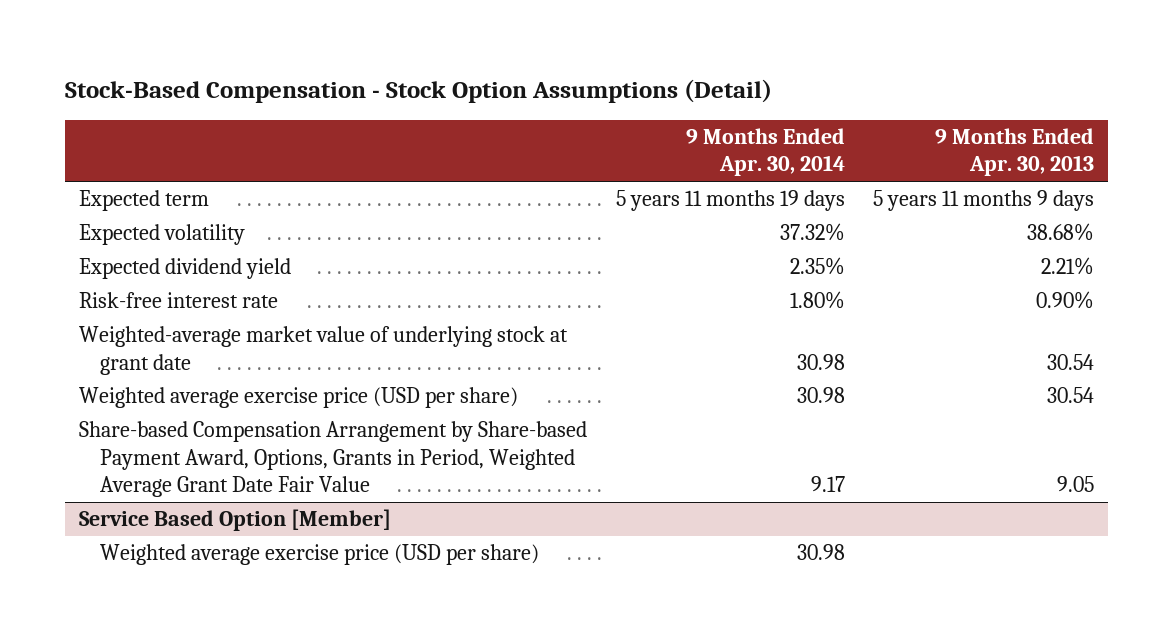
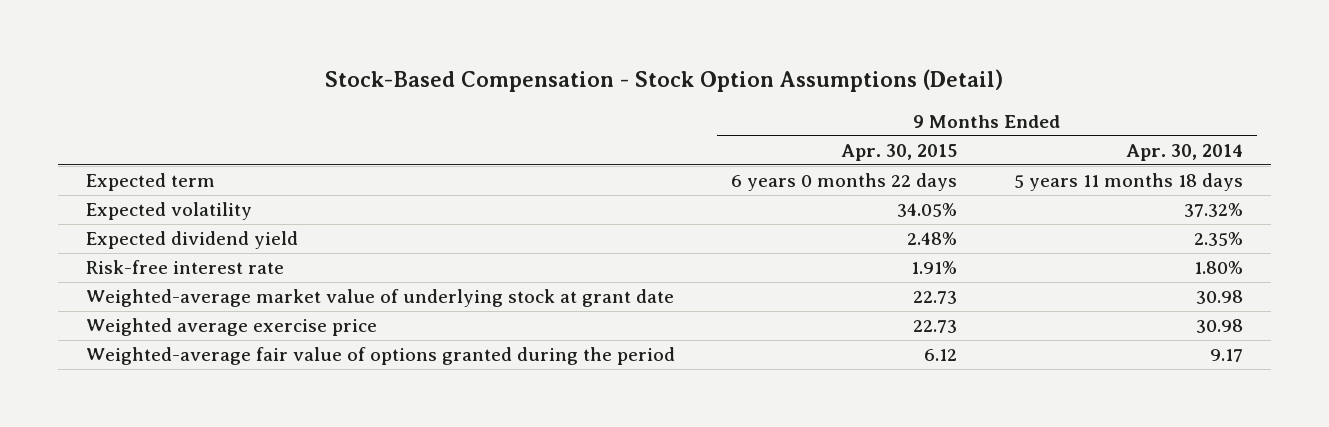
[934,127,1094,177] 9 Months Ended Apr. 30, 2013 -> none
none -> [841,143,958,161] Apr. 30, 2015
[615,190,845,212] 5 years 11 months 19 days -> [1013,173,1243,192] 5 years 11 months 18 days
[79,509,392,532] Service Based Option [Member] -> none
[99,544,539,566] Weighted average exercise price (USD per share) -> none
[79,387,519,409] Weighted average exercise price (USD per share) -> [86,318,378,337] Weighted average exercise price
[79,421,588,498] Share-based Compensation Arrangement by Share-based Payment Award, Options, Grants in Period, Weighted Average Grant Date Fair Value -> [86,347,676,366] Weighted-average fair value of options granted during the period

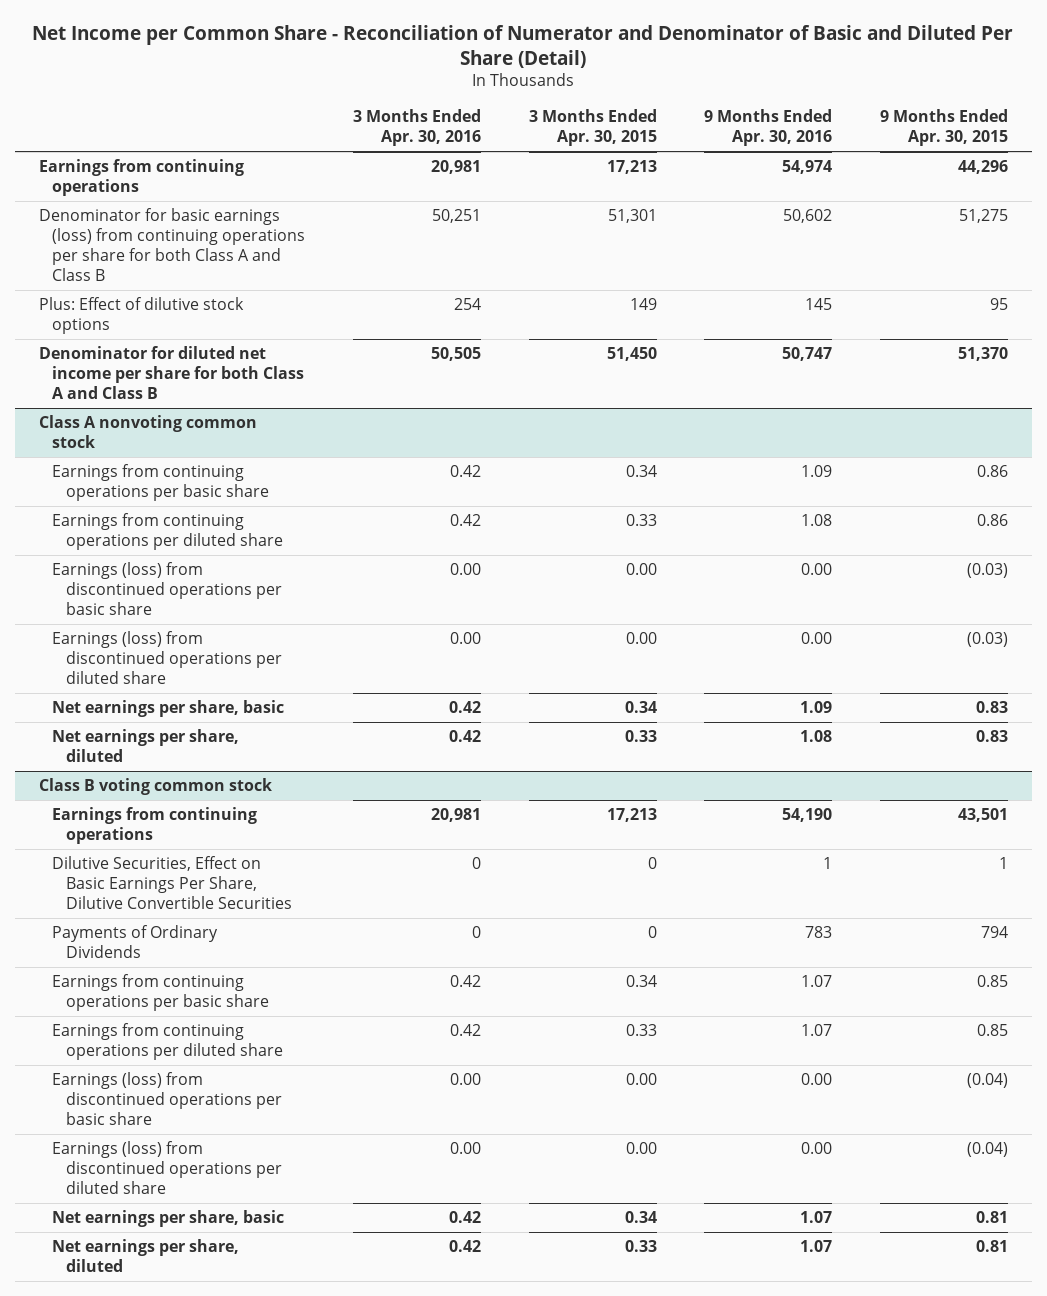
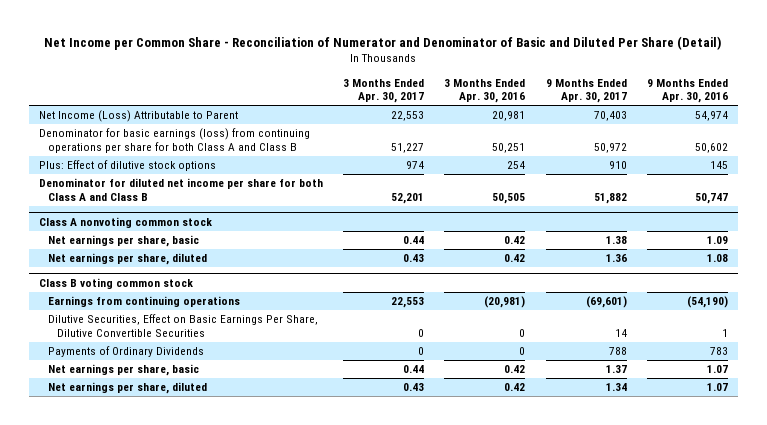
[528,109,657,147] 3 Months Ended Apr. 30, 2015 -> none
[879,109,1008,147] 9 Months Ended Apr. 30, 2015 -> none
none -> [343,78,425,104] 3 Months Ended Apr. 30, 2017
none -> [545,78,627,104] 9 Months Ended Apr. 30, 2017
[38,159,244,197] Earnings from continuing operations -> [39,110,239,123] Net Income (Loss) Attributable to Parent
[52,464,269,502] Earnings from continuing operations per basic share -> none
[52,513,283,551] Earnings from continuing operations per diluted share -> none
[52,562,282,616] Earnings (loss) from discontinued operations per basic share -> none
[52,631,282,685] Earnings (loss) from discontinued operations per diluted share -> none
[430,808,481,823] 20,981 -> [484,296,526,309] (20,981)
[782,808,833,823] 54,190 -> [686,296,728,309] (54,190)
[52,974,269,1012] Earnings from continuing operations per basic share -> none
[52,1023,283,1061] Earnings from continuing operations per diluted share -> none
[52,1072,282,1126] Earnings (loss) from discontinued operations per basic share -> none
[52,1141,282,1195] Earnings (loss) from discontinued operations per diluted share -> none

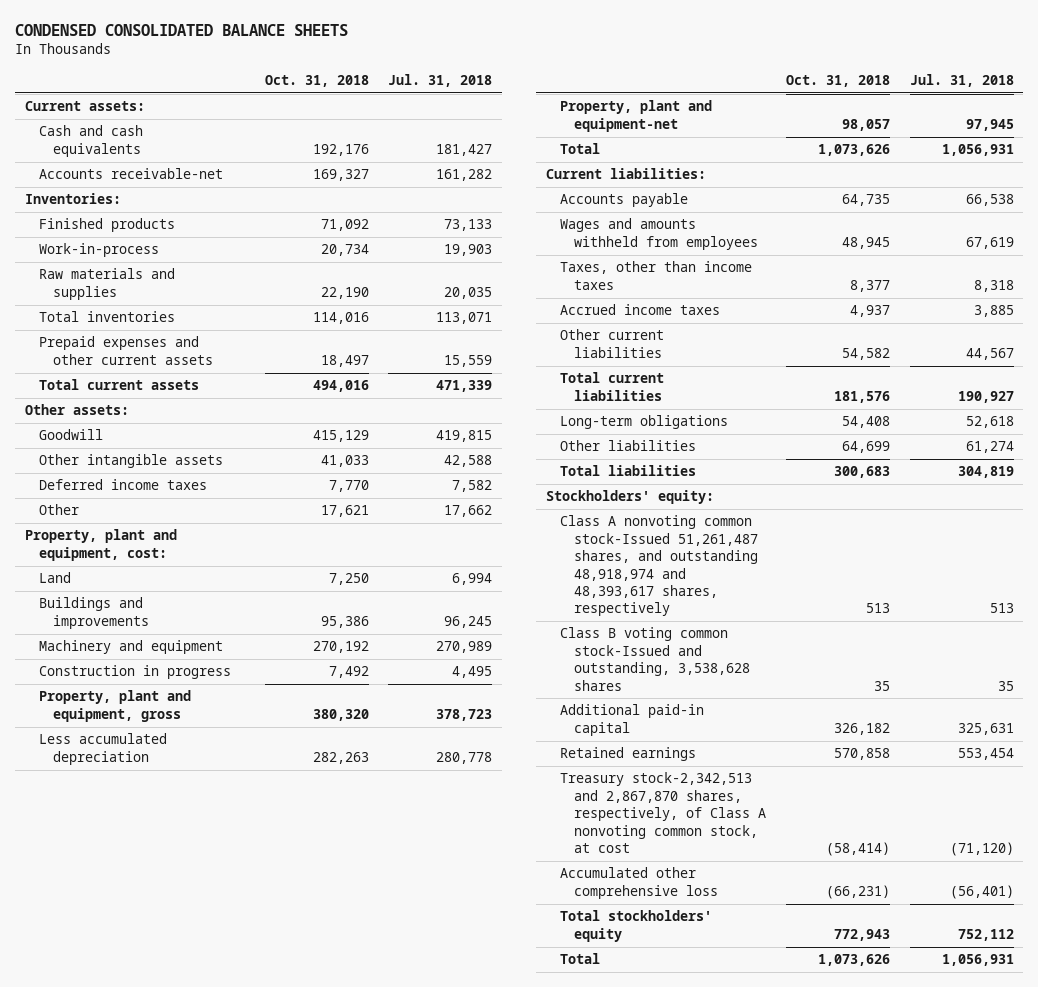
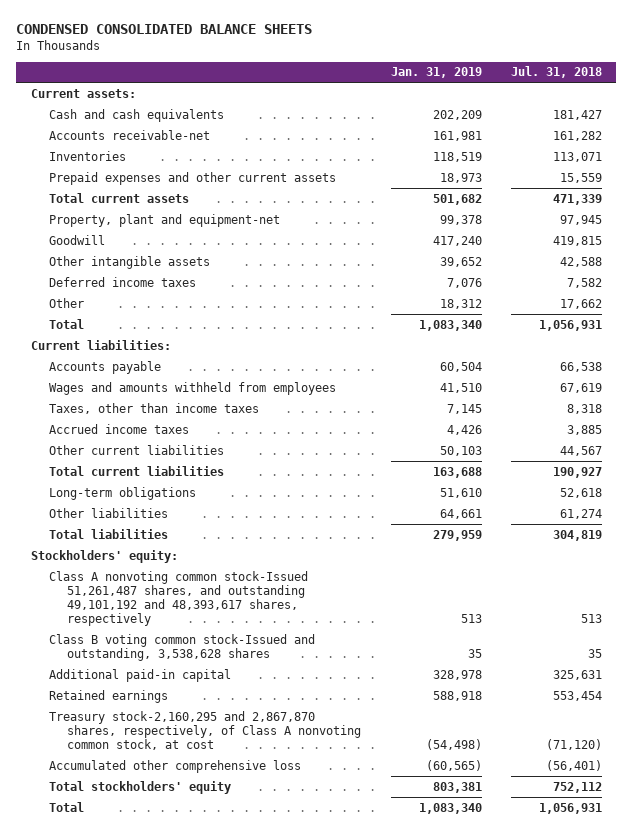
[264,74,369,87] Oct. 31, 2018 -> none
none -> [390,67,482,79] Jan. 31, 2019
[24,193,121,205] Inventories: -> none
[38,218,175,233] Finished products -> none
[38,243,159,258] Work-in-process -> none
[38,268,175,300] Raw materials and supplies -> none
[38,311,175,323] Total inventories -> [49,150,127,161] Inventories
[24,404,129,416] Other assets: -> none
[559,100,712,132] Property, plant and equipment-net -> [49,213,281,227] Property, plant and equipment-net
[24,529,177,561] Property, plant and equipment, cost: -> none
[38,572,71,584] Land -> none
[38,597,149,629] Buildings and improvements -> none
[38,640,223,655] Machinery and equipment -> none
[38,665,231,680] Construction in progress -> none
[38,690,191,722] Property, plant and equipment, gross -> none
[38,733,167,765] Less accumulated depreciation -> none
[559,515,758,617] Class A nonvoting common stock-Issued 51,261,487 shares, and outstanding 48,918,974 and 48,393,617 shares, respectively -> [49,570,309,626] Class A nonvoting common stock-Issued 51,261,487 shares, and outstanding 49,101,192 and 48,393,617 shares, respectively
[559,772,766,854] Treasury stock-2,342,513 and 2,867,870 shares, respectively, of Class A nonvoting common stock, at cost -> [49,710,362,750] Treasury stock-2,160,295 and 2,867,870 shares, respectively, of Class A nonvoting common stock, at cost

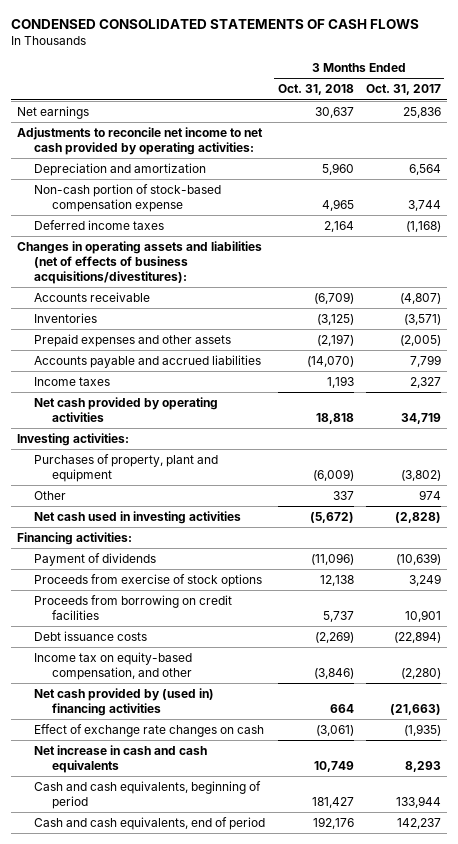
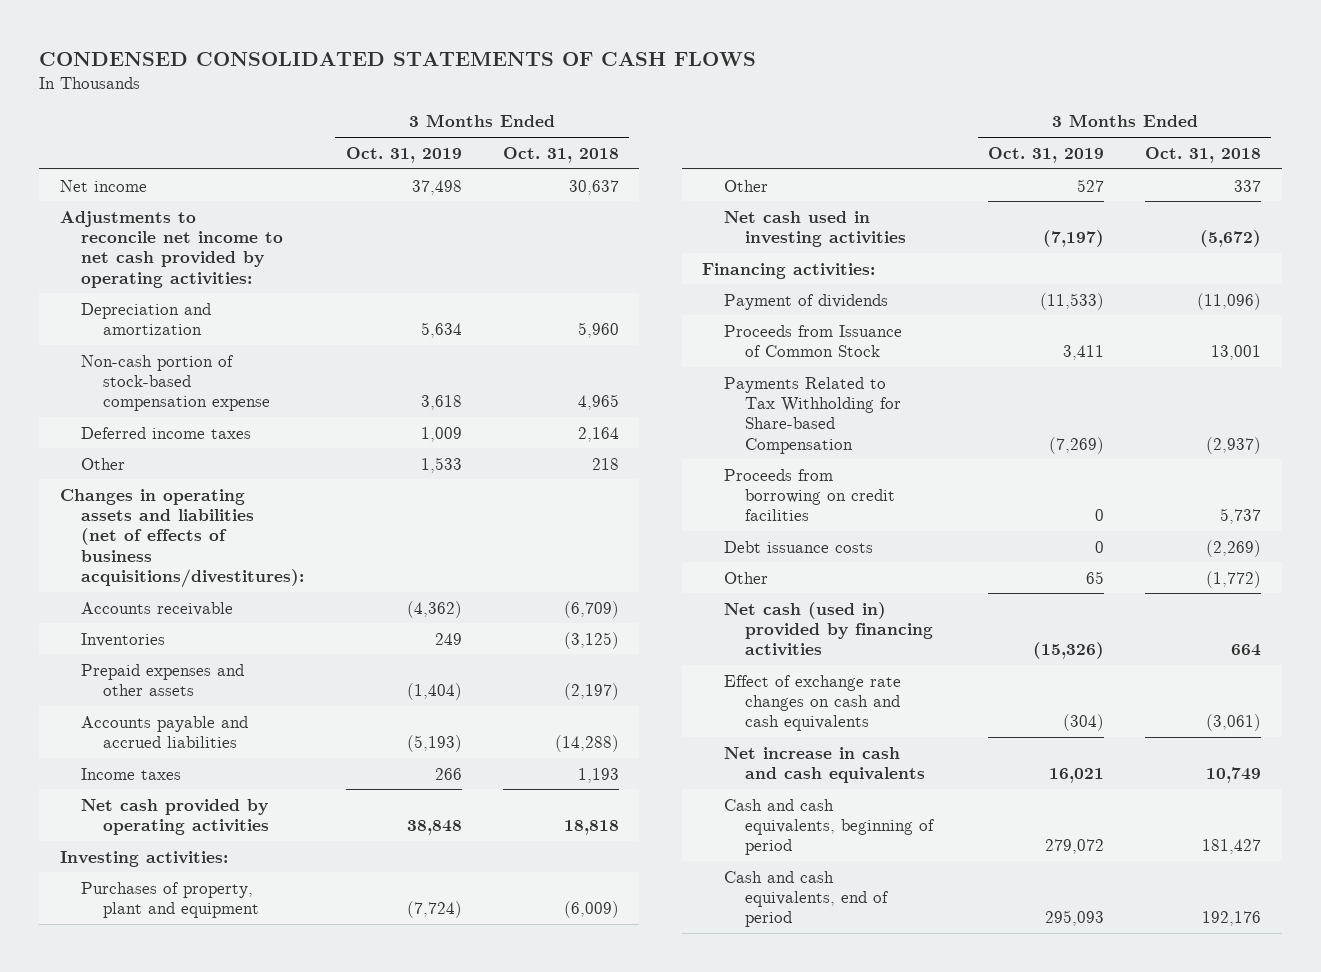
[365,84,441,96] Oct. 31, 2017 -> none
none -> [345,146,462,163] Oct. 31, 2019
[16,106,89,120] Net earnings -> [59,179,147,192] Net income
none -> [81,457,126,470] Other
[306,356,354,368] (14,070) -> [554,734,619,752] (14,288)
[34,574,263,588] Proceeds from exercise of stock options -> [723,324,902,357] Proceeds from Issuance of Common Stock
[319,575,354,587] 12,138 -> [1211,344,1262,360] 13,001
none -> [723,376,902,454] Payments Related to Tax Withholding for Share-based Compensation
[34,652,193,680] Income tax on equity-based compensation, and other -> none
none -> [723,571,768,584] Other
[34,688,215,716] Net cash provided by (used in) financing activities -> [723,601,934,657] Net cash (used in) provided by financing activities
[34,724,265,738] Effect of exchange rate changes on cash -> [723,674,901,732] Effect of exchange rate changes on cash and cash equivalents

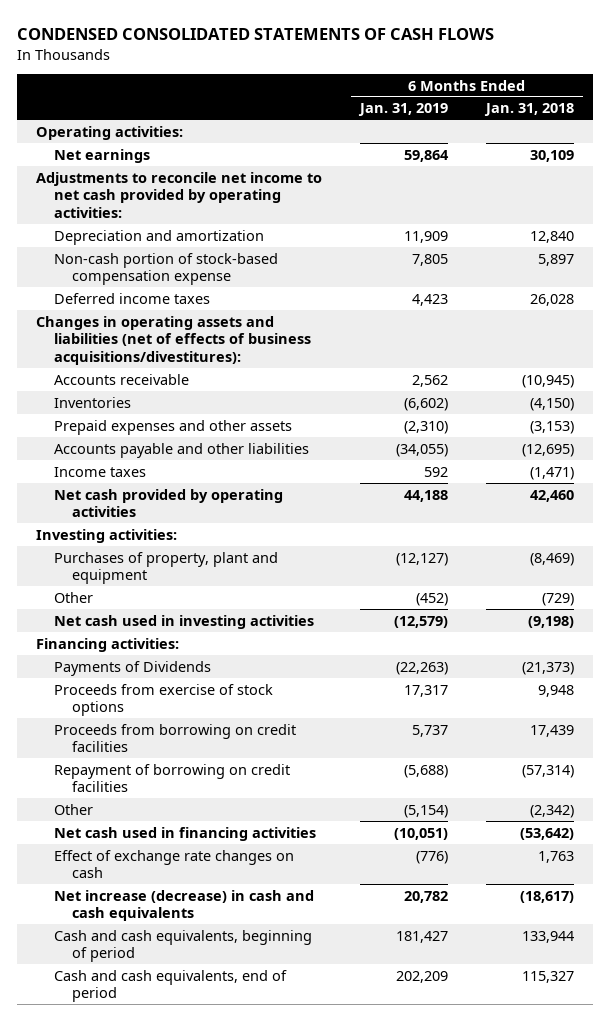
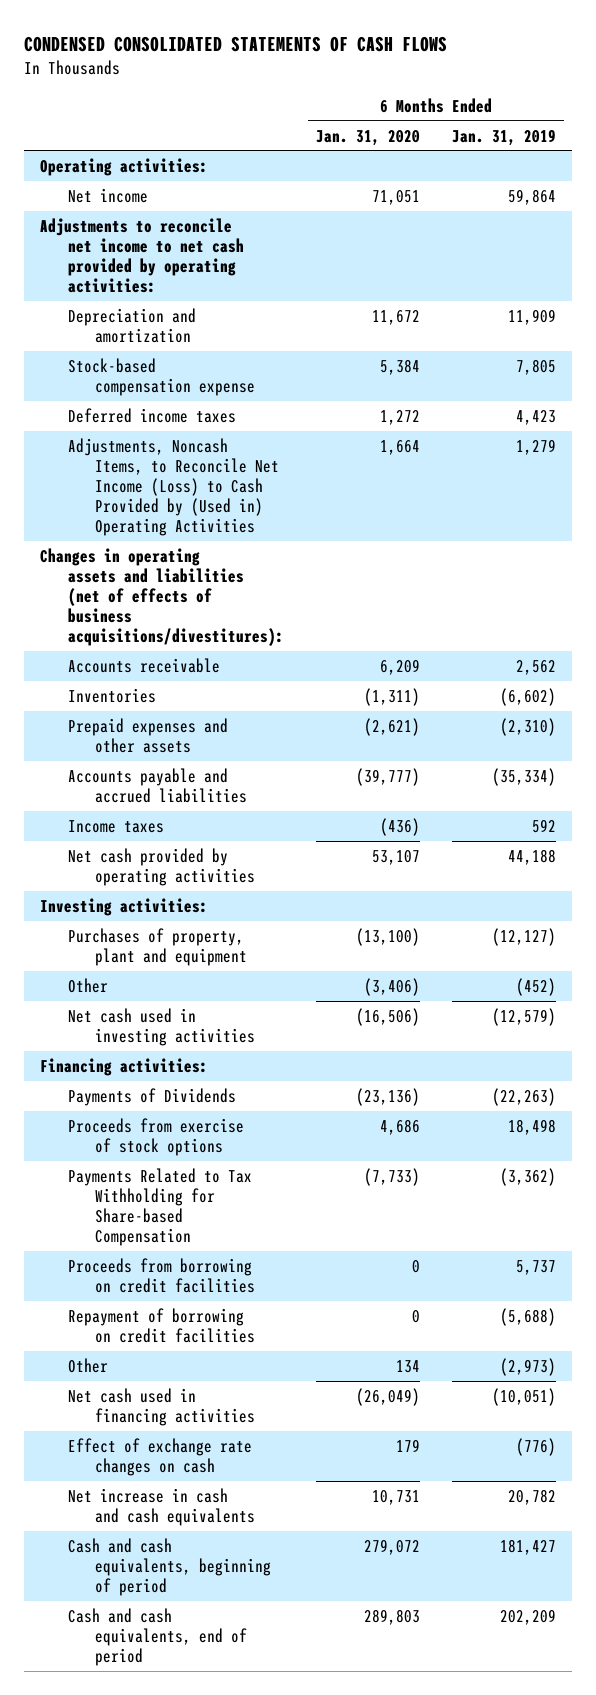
[484,103,575,117] Jan. 31, 2018 -> none
none -> [315,129,420,146] Jan. 31, 2020
[54,148,151,163] Net earnings -> [67,187,148,203] Net income
[54,252,279,286] Non-cash portion of stock-based compensation expense -> [67,357,256,396] Stock-based compensation expense
none -> [67,437,280,537] Adjustments, Noncash Items, to Reconcile Net Income (Loss) to Cash Provided by (Used in) Operating Activities
[54,442,310,458] Accounts payable and other liabilities -> [67,767,248,803] Accounts payable and accrued liabilities
[396,443,449,457] (34,055) -> [491,767,556,786] (35,334)
[404,684,449,697] 17,317 -> [507,1118,556,1135] 18,498
none -> [67,1167,252,1247] Payments Related to Tax Withholding for Share-based Compensation
[404,804,449,818] (5,154) -> [499,1357,556,1376] (2,973)
[54,889,315,922] Net increase (decrease) in cash and cash equivalents -> [67,1487,256,1526] Net increase in cash and cash equivalents

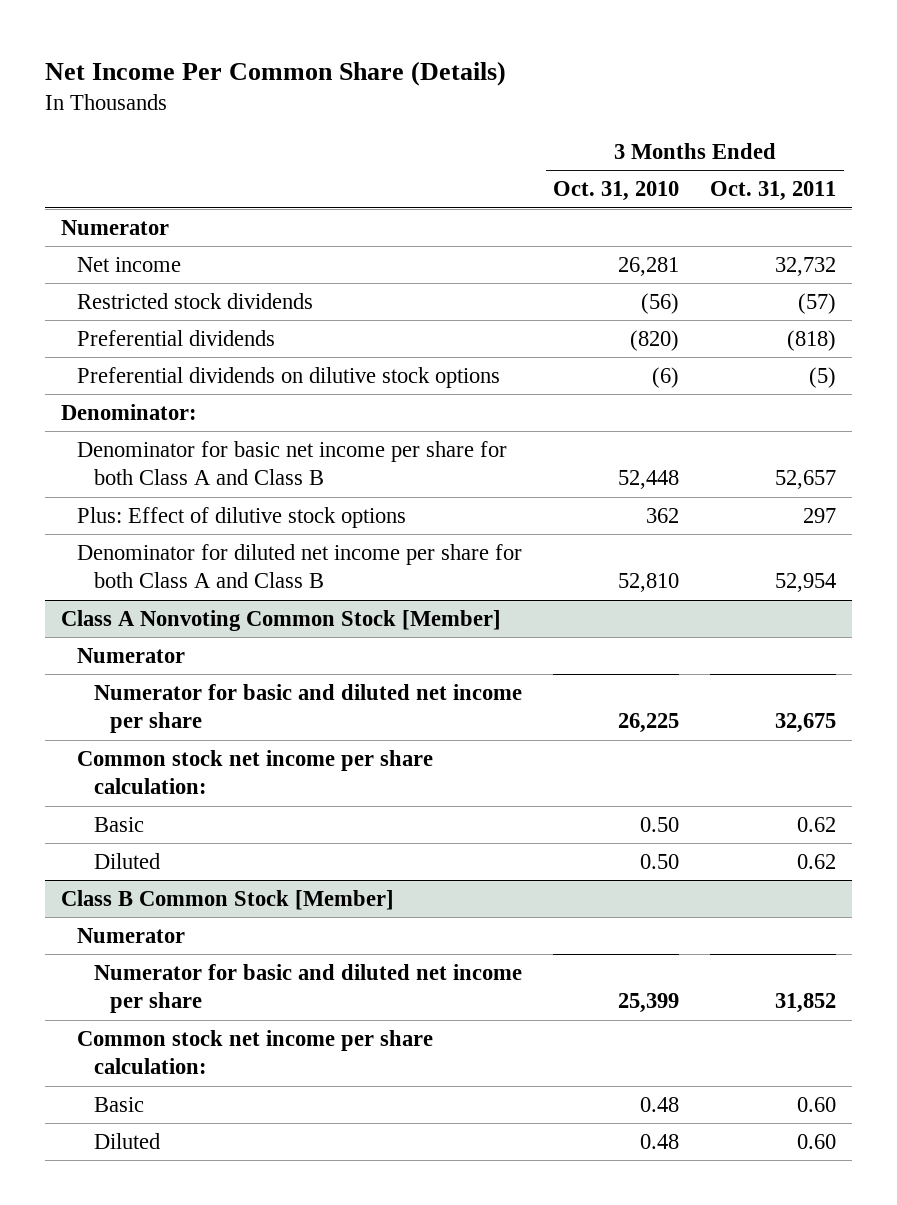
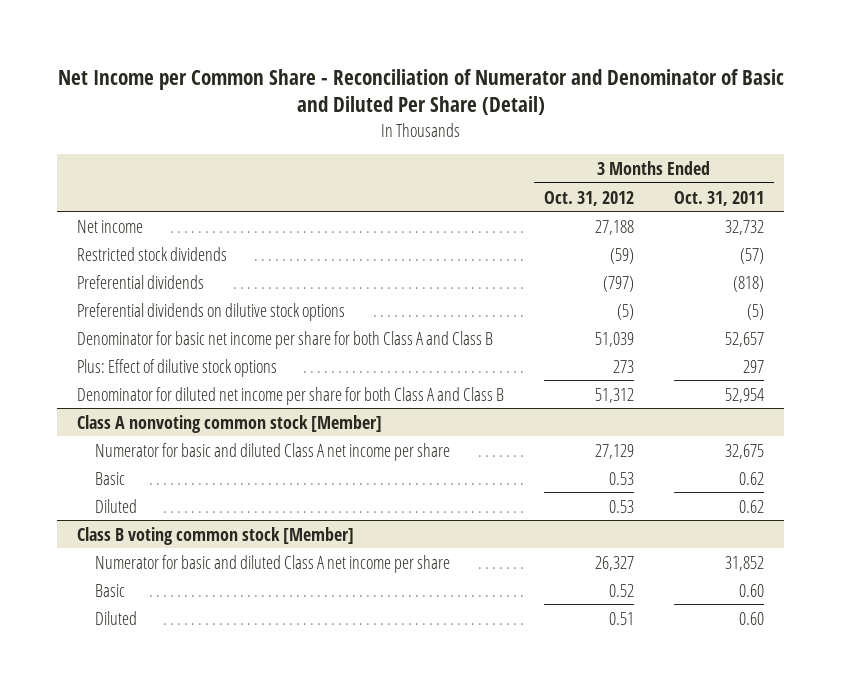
[45,61,507,87] Net Income Per Common Share (Details) -> [57,68,784,116] Net Income per Common Share - Reconciliation of Numerator and Denominator of Basic and Diluted Per Share (Detail)
[553,181,680,202] Oct. 31, 2010 -> none
none -> [544,190,635,206] Oct. 31, 2012
[60,220,169,236] Numerator -> none
[60,404,197,421] Denominator: -> none
[77,648,186,664] Numerator -> none
[77,750,434,795] Common stock net income per share calculation: -> none
[60,610,501,632] Class A Nonvoting Common Stock [Member] -> [77,414,383,433] Class A nonvoting common stock [Member]
[93,684,522,734] Numerator for basic and diluted net income per share -> [95,442,451,461] Numerator for basic and diluted Class A net income per share
[77,928,186,944] Numerator -> none
[77,1030,434,1075] Common stock net income per share calculation: -> none
[60,890,394,911] Class B Common Stock [Member] -> [77,526,355,545] Class B voting common stock [Member]
[93,964,522,1014] Numerator for basic and diluted net income per share -> [95,554,451,573] Numerator for basic and diluted Class A net income per share

